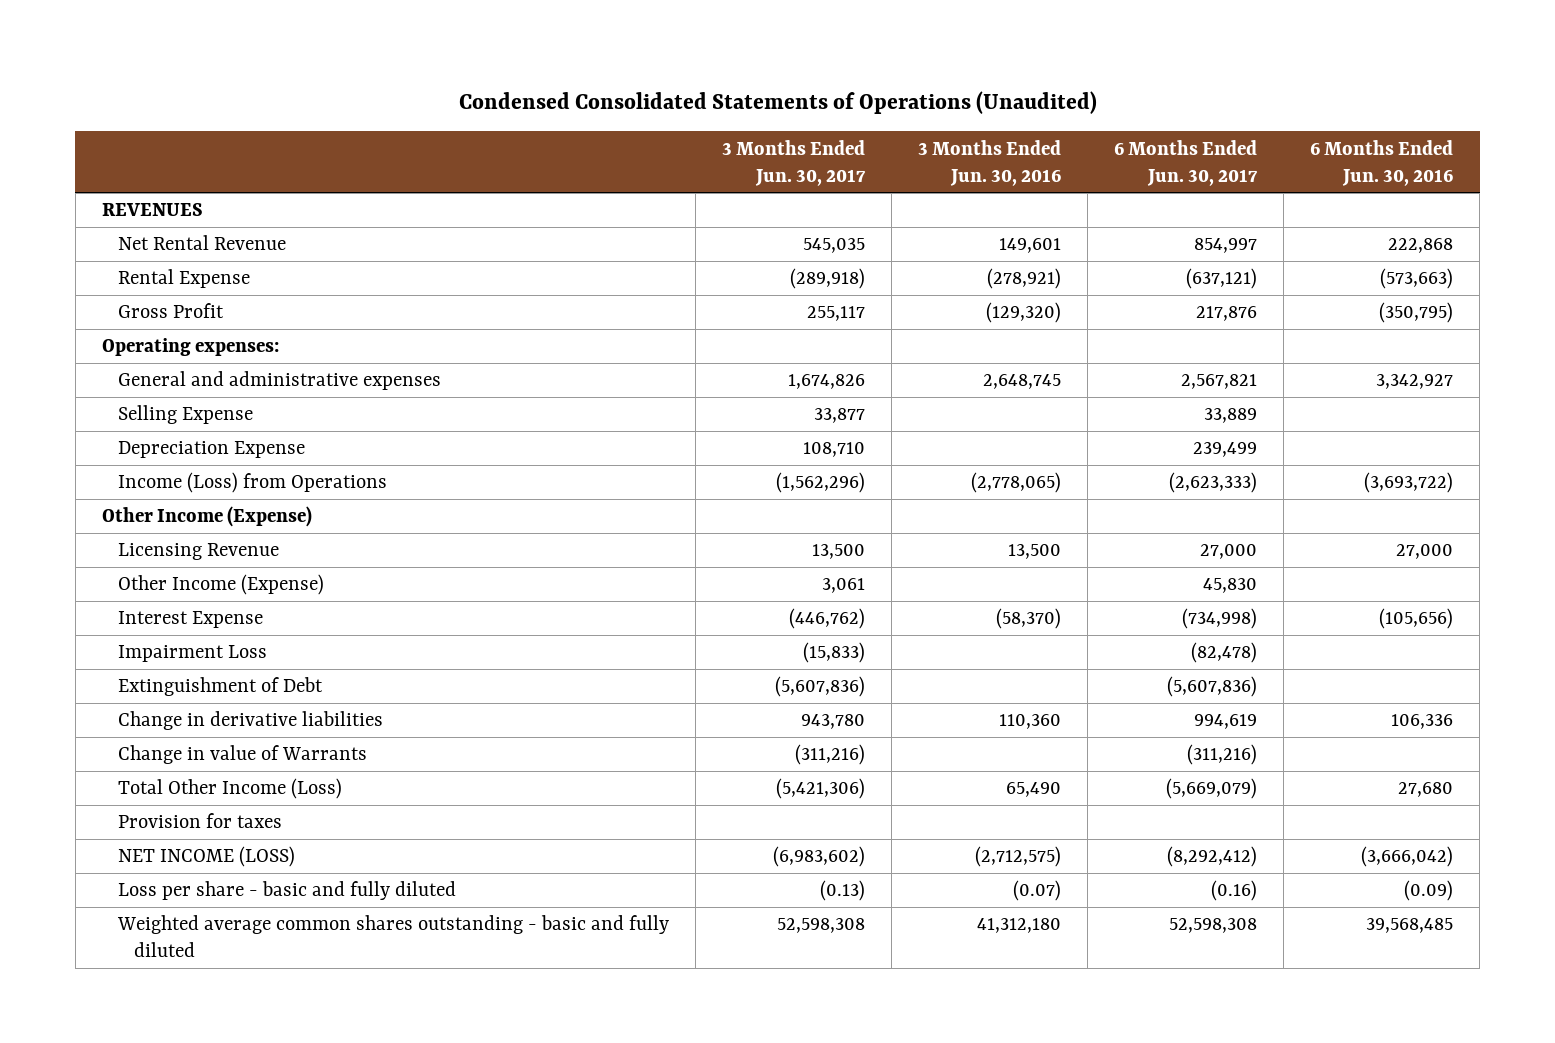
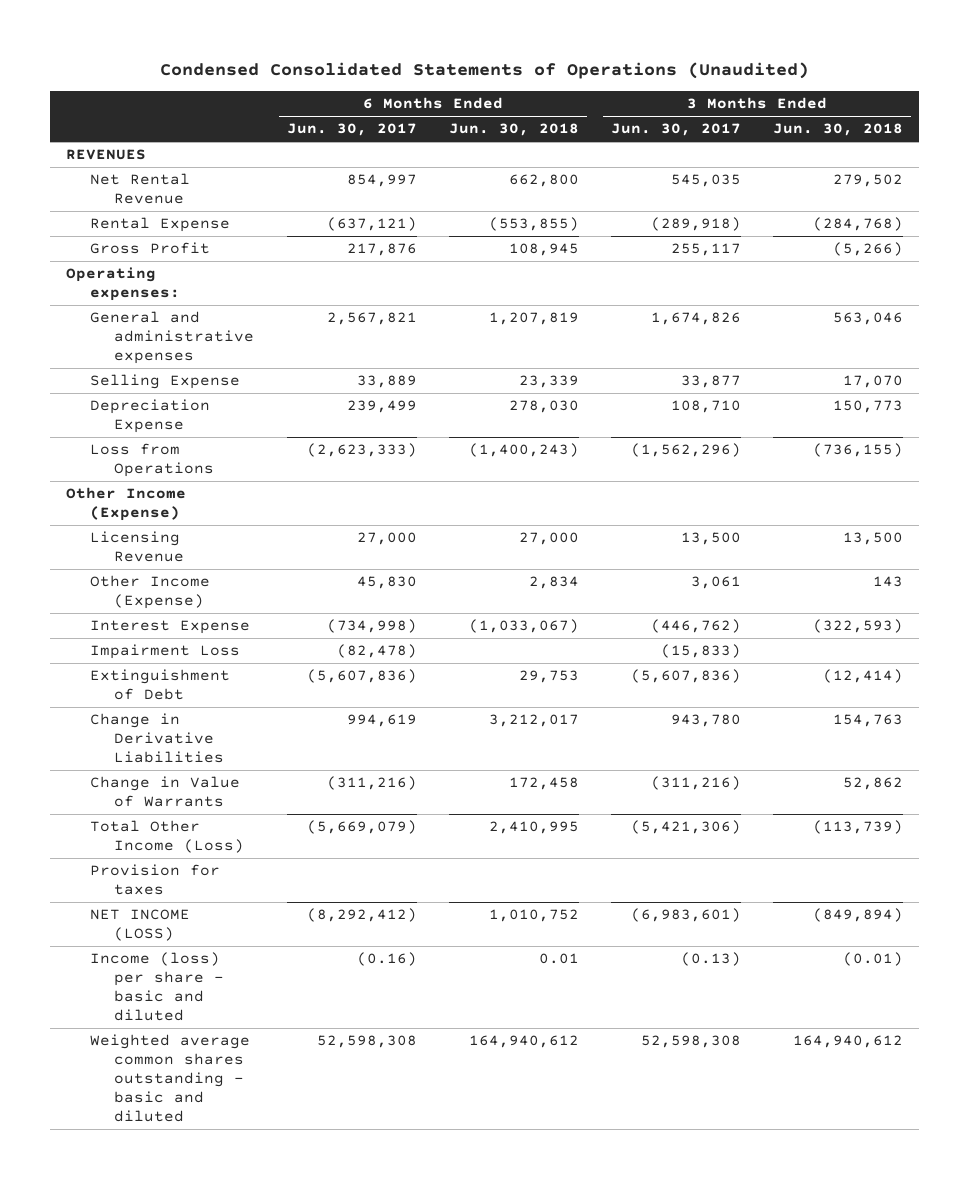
[917,139,1061,186] 3 Months Ended Jun. 30, 2016 -> none
[1310,139,1454,186] 6 Months Ended Jun. 30, 2016 -> none
none -> [448,123,579,137] Jun. 30, 2018
none -> [773,123,904,137] Jun. 30, 2018
[117,472,387,494] Income (Loss) from Operations -> [90,443,215,478] Loss from Operations
[117,711,383,731] Change in derivative liabilities -> [90,713,225,764] Change in Derivative Liabilities
[117,745,367,765] Change in value of Warrants -> [90,776,241,808] Change in Value of Warrants
[772,846,865,868] (6,983,602) -> [631,908,742,923] (6,983,601)
[117,881,456,901] Loss per share - basic and fully diluted -> [90,952,225,1022] Income (loss) per share - basic and diluted
[116,915,669,958] Weighted average common shares outstanding - basic and fully diluted -> [90,1034,251,1123] Weighted average common shares outstanding - basic and diluted

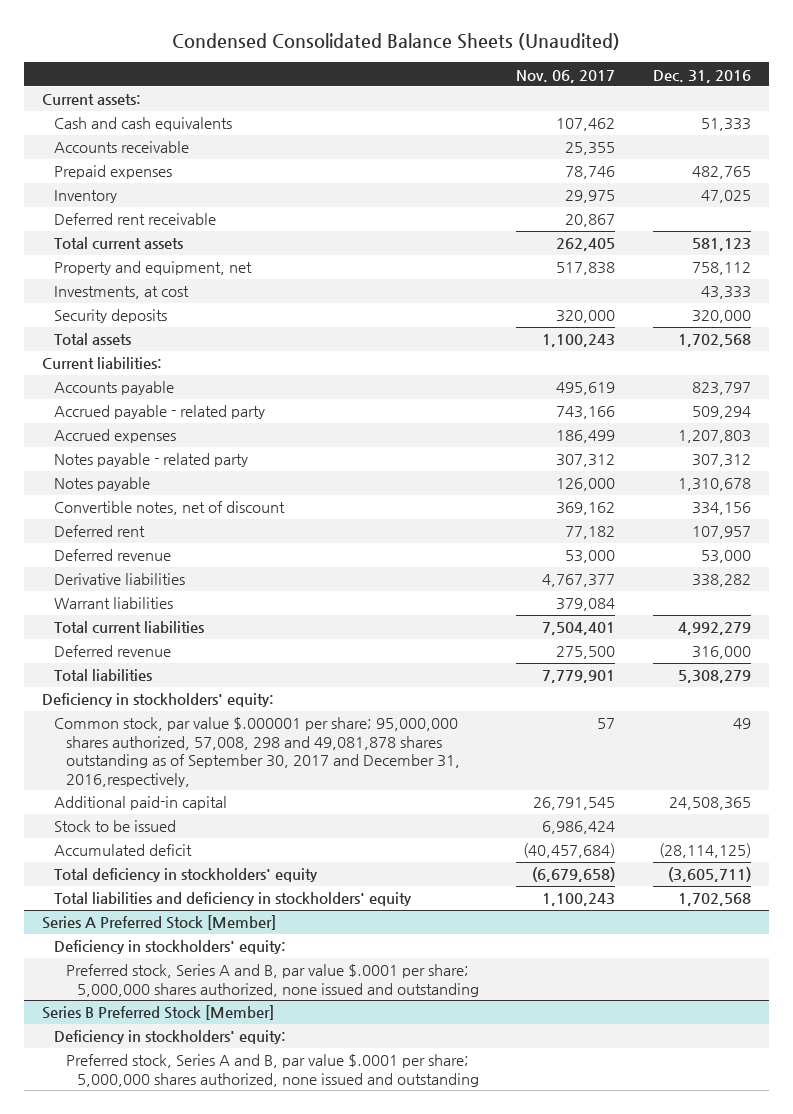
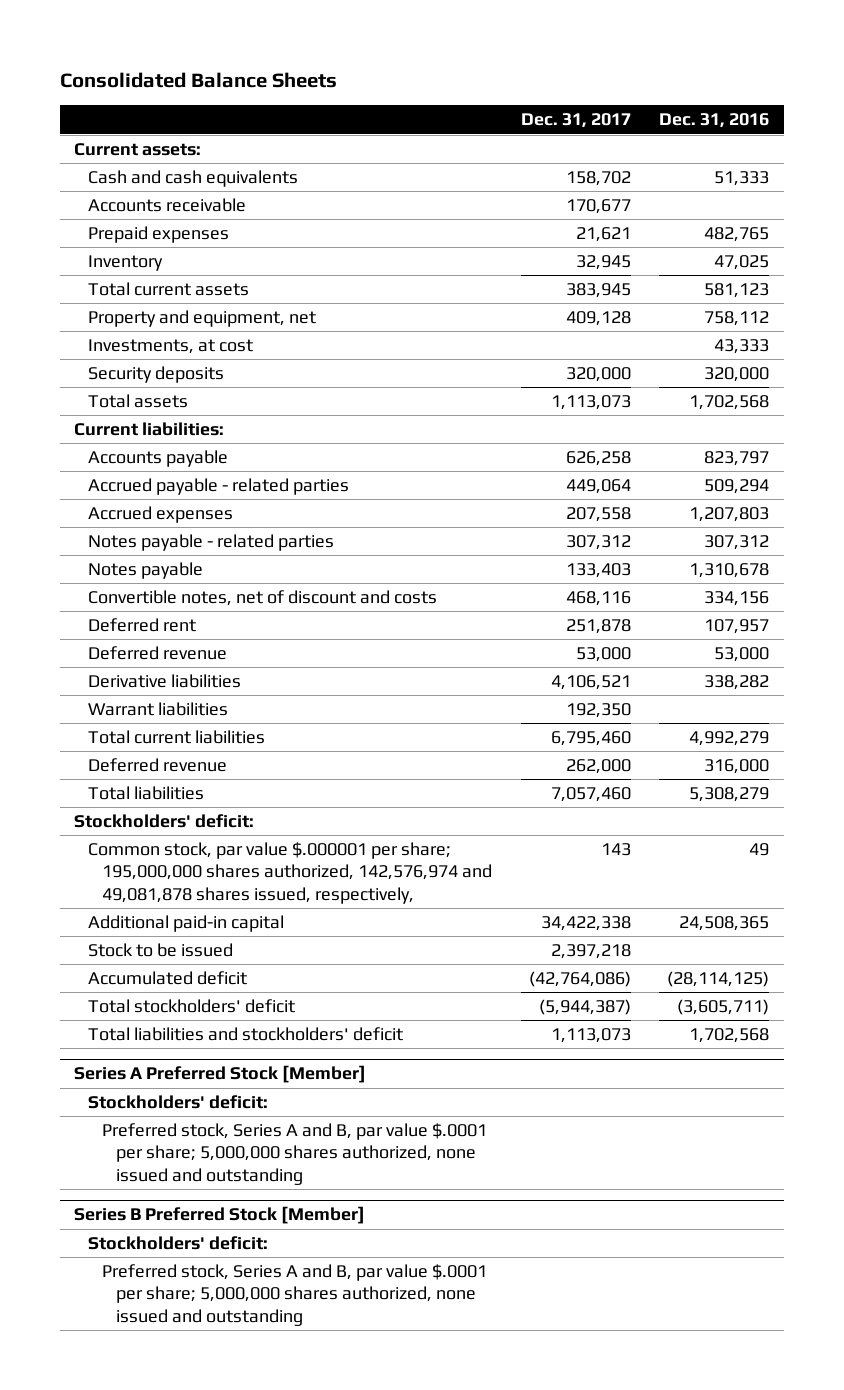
[172,33,621,51] Condensed Consolidated Balance Sheets (Unaudited) -> [59,72,337,89] Consolidated Balance Sheets
[516,69,616,83] Nov. 06, 2017 -> none
none -> [520,113,631,129] Dec. 31, 2017
[54,213,217,226] Deferred rent receivable -> none
[54,405,266,420] Accrued payable - related party -> [87,478,349,496] Accrued payable - related parties
[54,453,249,468] Notes payable - related party -> [87,534,334,552] Notes payable - related parties
[54,501,286,516] Convertible notes, net of discount -> [87,590,437,607] Convertible notes, net of discount and costs
[42,693,275,708] Deficiency in stockholders' equity: -> [74,814,255,829] Stockholders' deficit:
[54,717,460,787] Common stock, par value $.000001 per share; 95,000,000 shares authorized, 57,008, 298 and 49,081,878 shares outstanding as of September 30, 2017 and December 31, 2016,respectively, -> [87,842,492,904] Common stock, par value $.000001 per share; 195,000,000 shares authorized, 142,576,974 and 49,081,878 shares issued, respectively,
[54,868,319,883] Total deficiency in stockholders' equity -> [87,999,295,1014] Total stockholders' deficit
[54,892,413,907] Total liabilities and deficiency in stockholders' equity -> [87,1027,403,1042] Total liabilities and stockholders' deficit
[54,940,287,955] Deficiency in stockholders' equity: -> [87,1095,268,1110] Stockholders' deficit:
[54,1030,287,1045] Deficiency in stockholders' equity: -> [87,1236,268,1251] Stockholders' deficit:

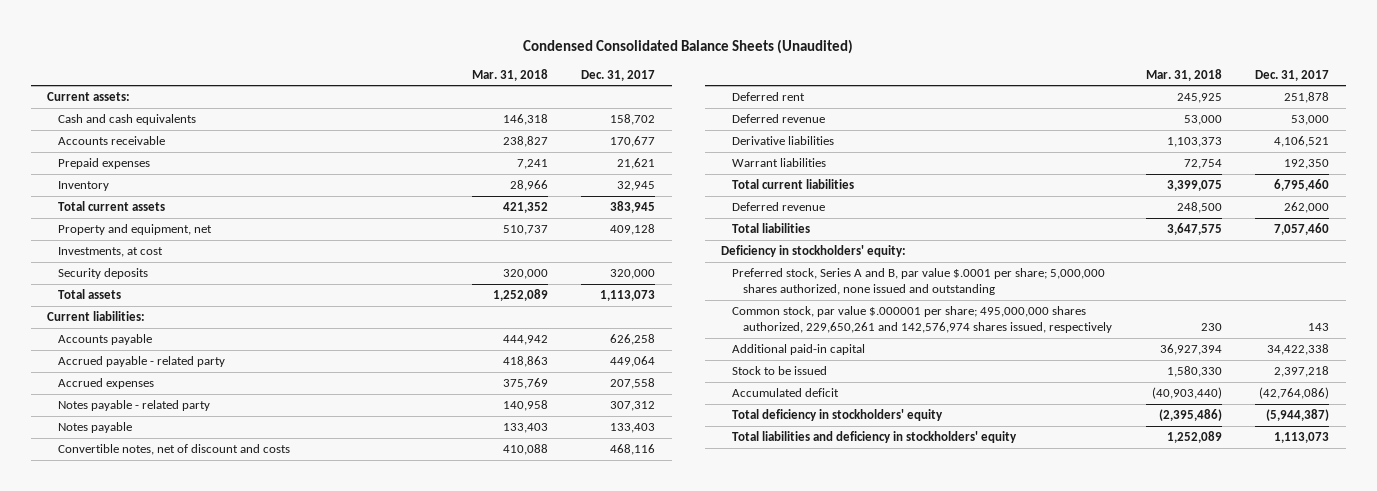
[59,72,337,89] Consolidated Balance Sheets -> [523,38,854,54] Condensed Consolidated Balance Sheets (Unaudited)
[659,113,770,129] Dec. 31, 2016 -> none
none -> [471,68,548,81] Mar. 31, 2018
[87,478,349,496] Accrued payable - related parties -> [58,356,226,368] Accrued payable - related party
[87,534,334,552] Notes payable - related parties -> [58,400,211,412] Notes payable - related party
[74,814,255,829] Stockholders' deficit: -> [721,245,907,258] Deficiency in stockholders' equity:
none -> [732,268,1106,296] Preferred stock, Series A and B, par value $.0001 per share; 5,000,000 shares authorized, none issued and outstanding
[87,842,492,904] Common stock, par value $.000001 per share; 195,000,000 shares authorized, 142,576,974 and 49,081,878 shares issued, respectively, -> [732,306,1113,334] Common stock, par value $.000001 per share; 495,000,000 shares authorized, 229,650,261 and 142,576,974 shares issued, respectively
[74,1065,367,1084] Series A Preferred Stock [Member] -> none
[87,1095,268,1110] Stockholders' deficit: -> none
[101,1123,487,1185] Preferred stock, Series A and B, par value $.0001 per share; 5,000,000 shares authorized, none issued and outstanding -> none
[74,1206,366,1225] Series B Preferred Stock [Member] -> none
[87,1236,268,1251] Stockholders' deficit: -> none
[101,1264,487,1326] Preferred stock, Series A and B, par value $.0001 per share; 5,000,000 shares authorized, none issued and outstanding -> none
[87,999,295,1014] Total stockholders' deficit -> [732,409,944,422] Total deficiency in stockholders' equity
[87,1027,403,1042] Total liabilities and stockholders' deficit -> [732,431,1018,444] Total liabilities and deficiency in stockholders' equity

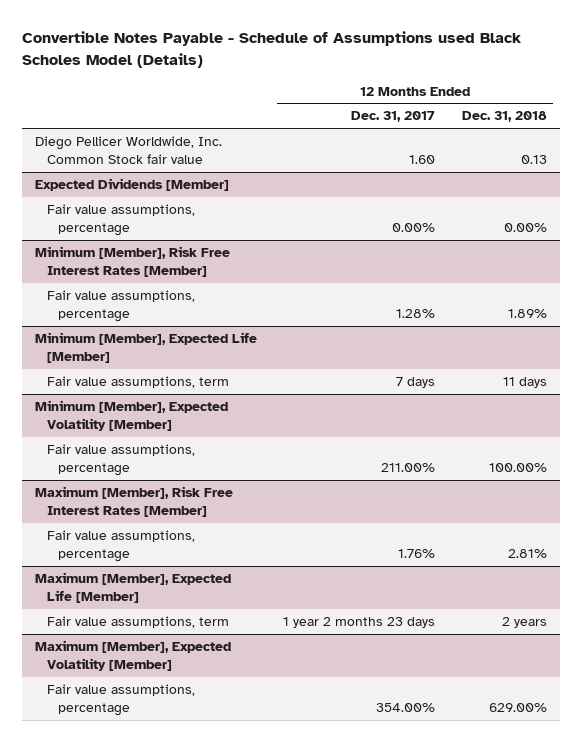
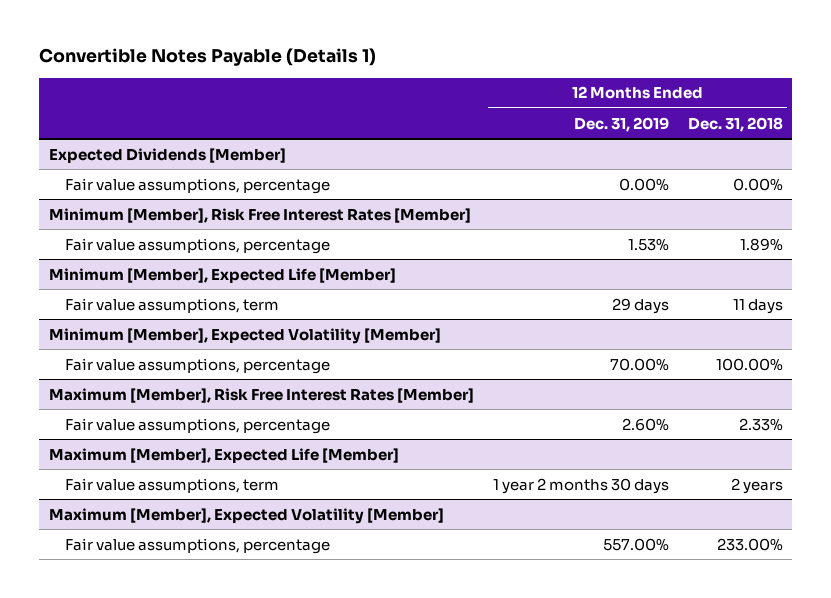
[22,31,523,68] Convertible Notes Payable - Schedule of Assumptions used Black Scholes Model (Details) -> [39,48,377,67] Convertible Notes Payable (Details 1)
[351,111,436,123] Dec. 31, 2017 -> none
none -> [573,116,669,132] Dec. 31, 2019
[35,136,223,164] Diego Pellicer Worldwide, Inc. Common Stock fair value -> none
[507,548,547,558] 2.81% -> [738,417,783,431] 2.33%
[488,702,547,712] 629.00% -> [716,537,783,551] 233.00%

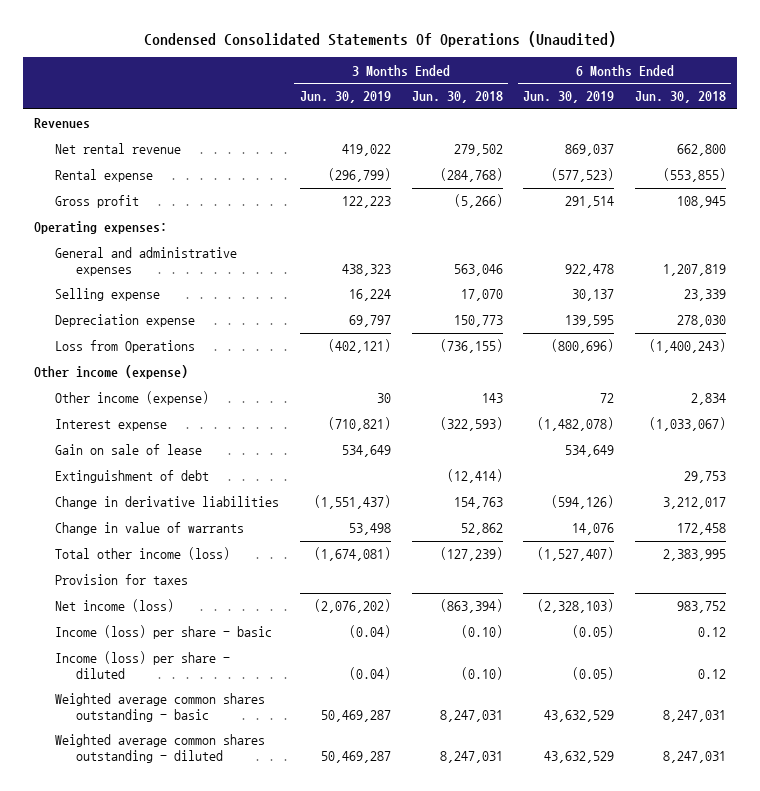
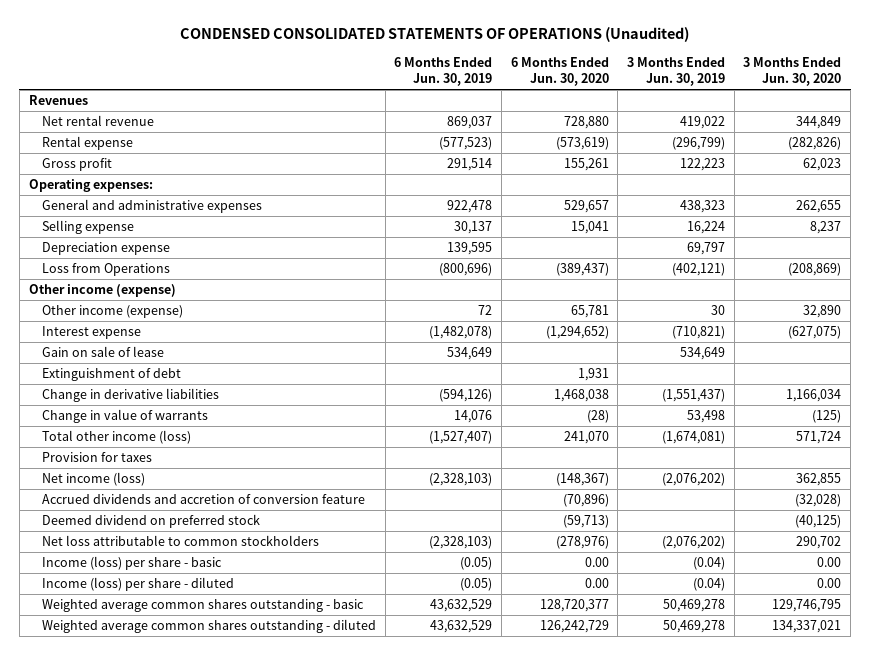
[143,31,616,48] Condensed Consolidated Statements Of Operations (Unaudited) -> [179,27,689,43] CONDENSED CONSOLIDATED STATEMENTS OF OPERATIONS (Unaudited)
[411,91,503,104] Jun. 30, 2018 -> none
[635,91,727,104] Jun. 30, 2018 -> none
none -> [510,57,609,87] 6 Months Ended Jun. 30, 2020
none -> [743,57,842,87] 3 Months Ended Jun. 30, 2020
none -> [41,494,365,505] Accrued dividends and accretion of conversion feature
none -> [41,514,260,529] Deemed dividend on preferred stock
none -> [41,535,319,547] Net loss attributable to common stockholders
[320,709,391,722] 50,469,287 -> [663,599,726,613] 50,469,278
[320,750,391,763] 50,469,287 -> [663,620,726,634] 50,469,278

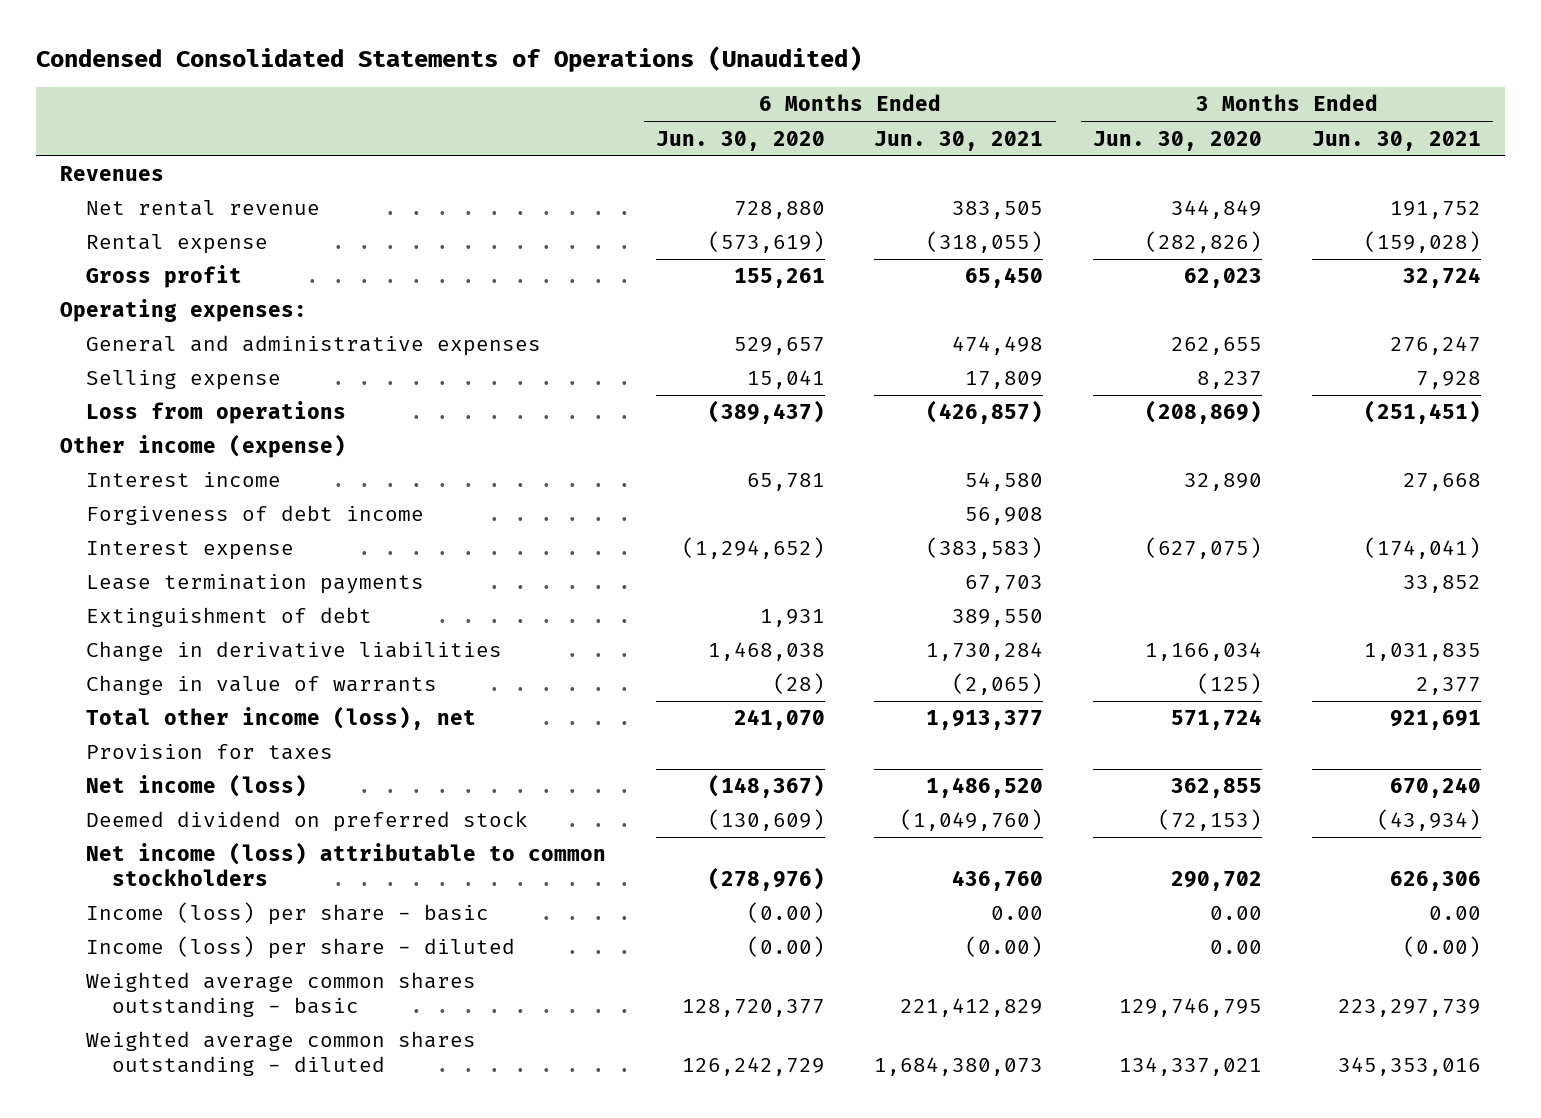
[179,27,689,43] CONDENSED CONSOLIDATED STATEMENTS OF OPERATIONS (Unaudited) -> [35,45,862,72] Condensed Consolidated Statements of Operations (Unaudited)
[394,57,493,87] 6 Months Ended Jun. 30, 2019 -> none
[627,57,726,87] 3 Months Ended Jun. 30, 2019 -> none
none -> [874,130,1044,151] Jun. 30, 2021
none -> [1311,130,1481,151] Jun. 30, 2021
[41,242,170,256] Depreciation expense -> none
[41,263,170,277] Loss from Operations -> [86,401,347,425] Loss from operations
[41,305,183,319] Other income (expense) -> [86,472,282,488] Interest income
none -> [86,505,425,526] Forgiveness of debt income
[41,346,164,358] Gain on sale of lease -> none
none -> [86,574,425,595] Lease termination payments
[41,430,191,445] Total other income (loss) -> [86,706,477,731] Total other income (loss), net
[41,494,365,505] Accrued dividends and accretion of conversion feature -> none
[562,515,609,529] (59,713) -> [707,809,825,832] (130,609)
[795,515,842,529] (40,125) -> [1157,809,1262,832] (72,153)
[41,535,319,547] Net loss attributable to common stockholders -> [86,842,607,886] Net income (loss) attributable to common stockholders
[584,557,609,568] 0.00 -> [746,902,825,924] (0.00)
[584,578,609,589] 0.00 -> [746,936,825,958] (0.00)

